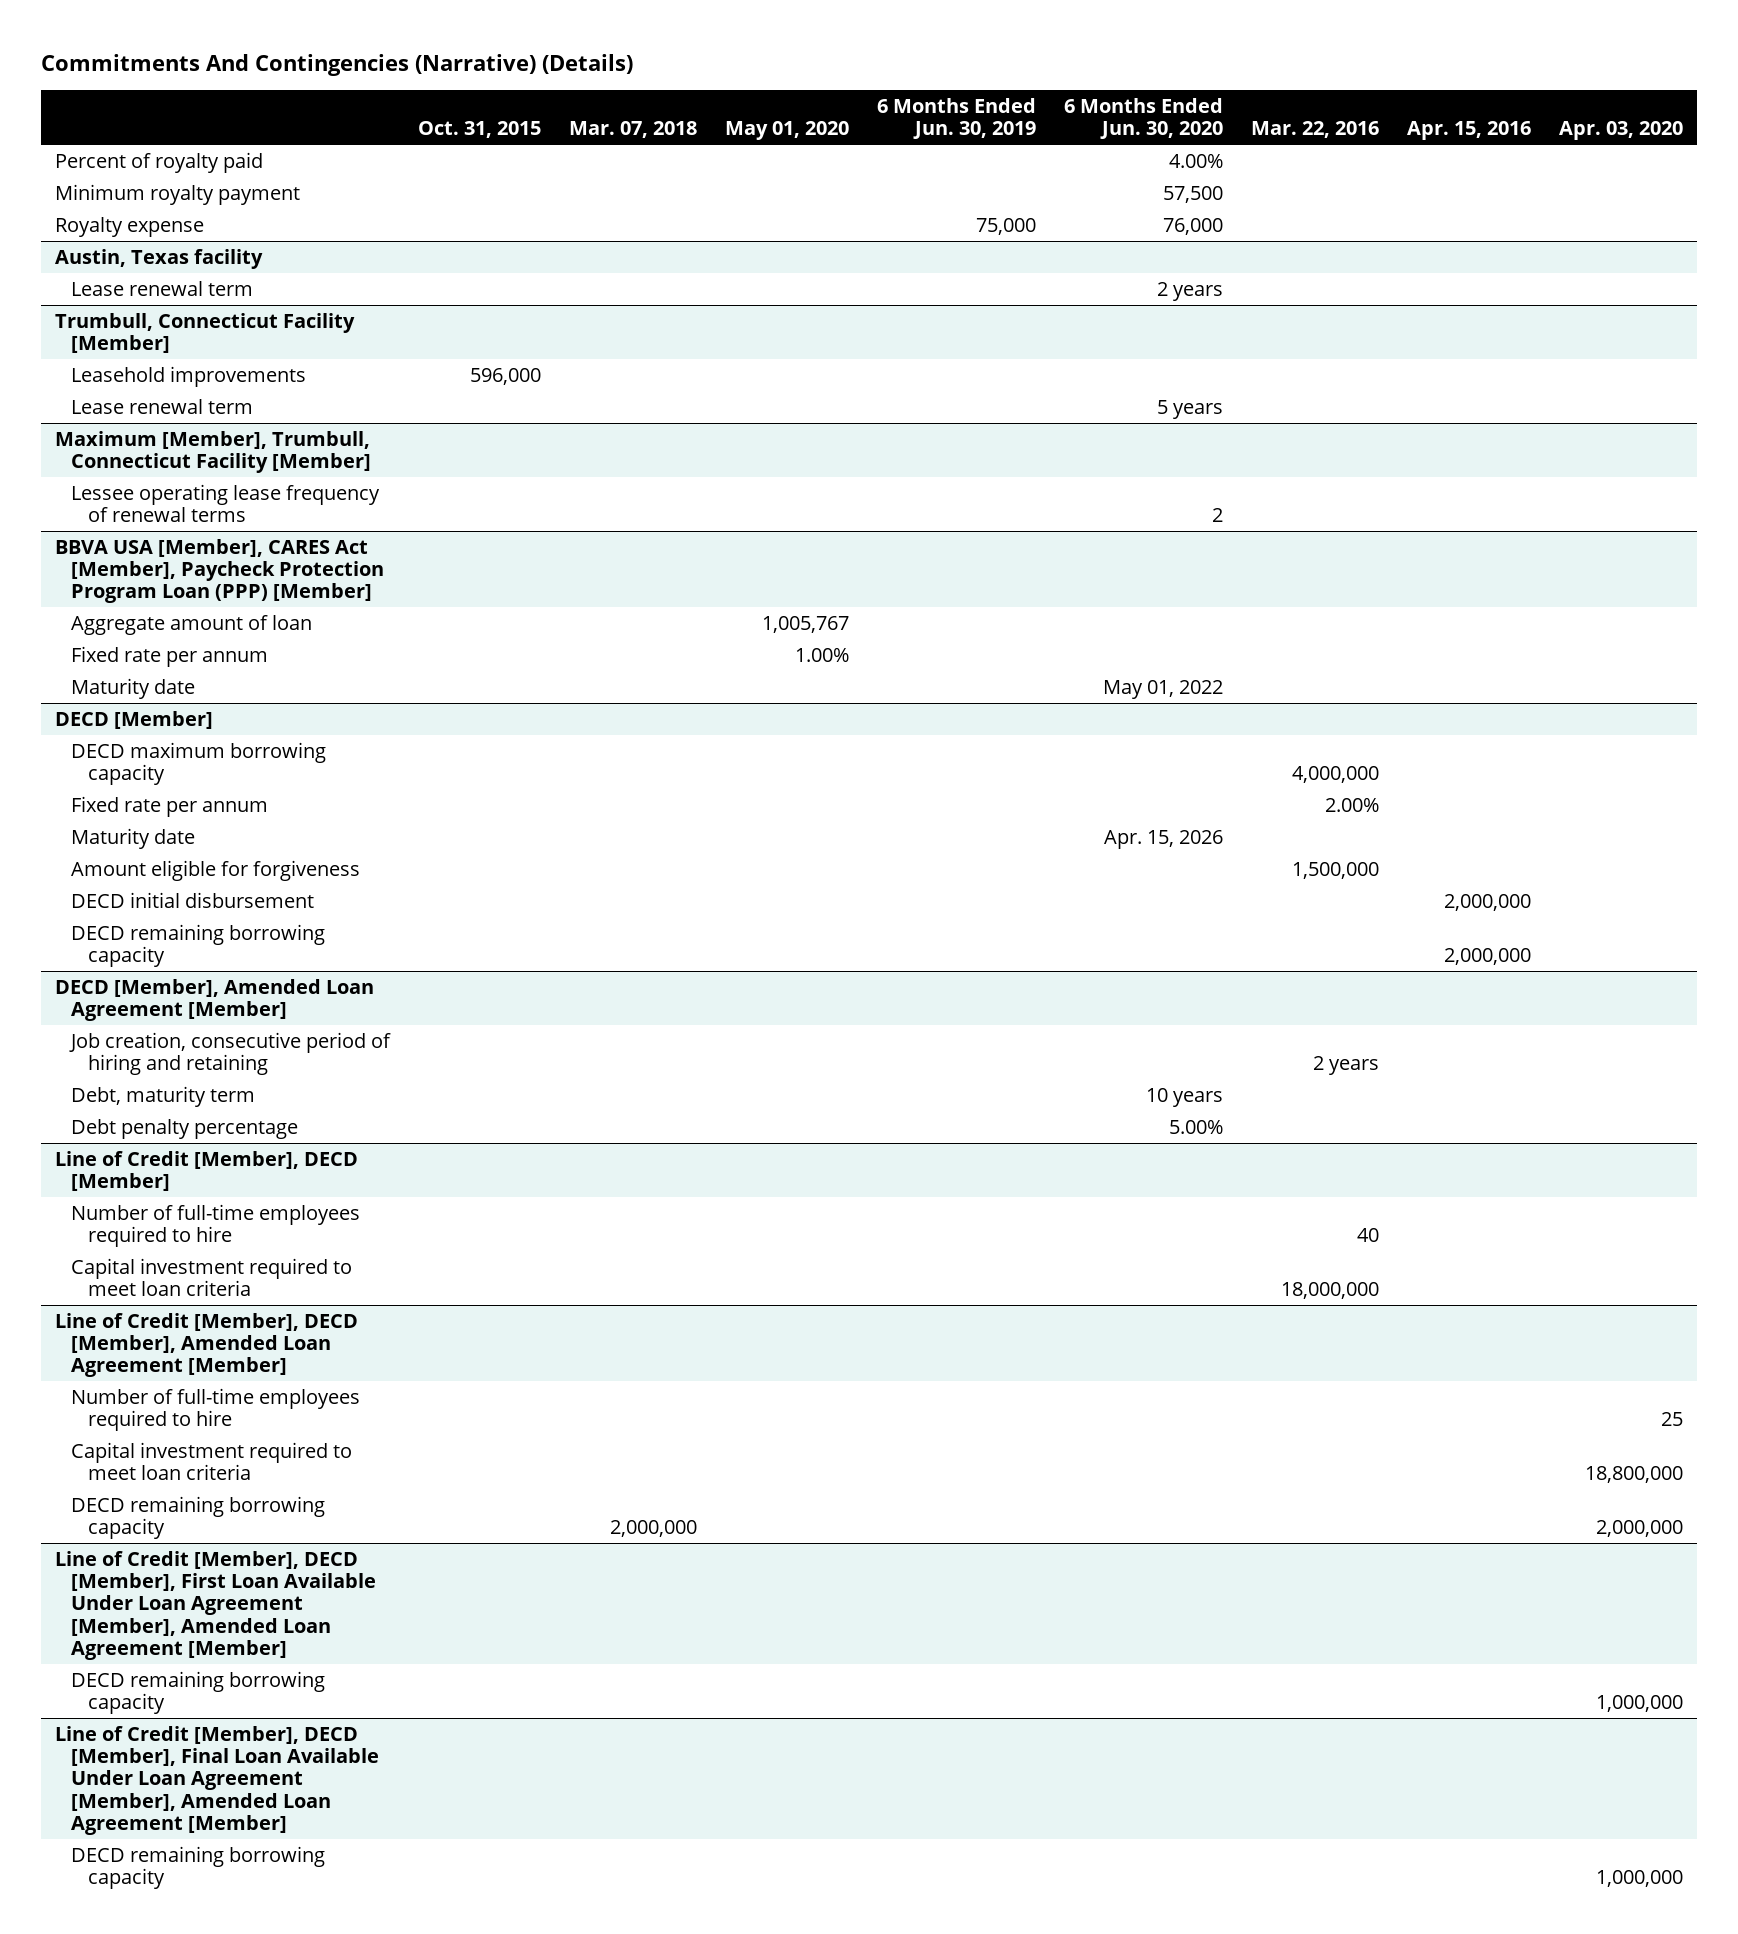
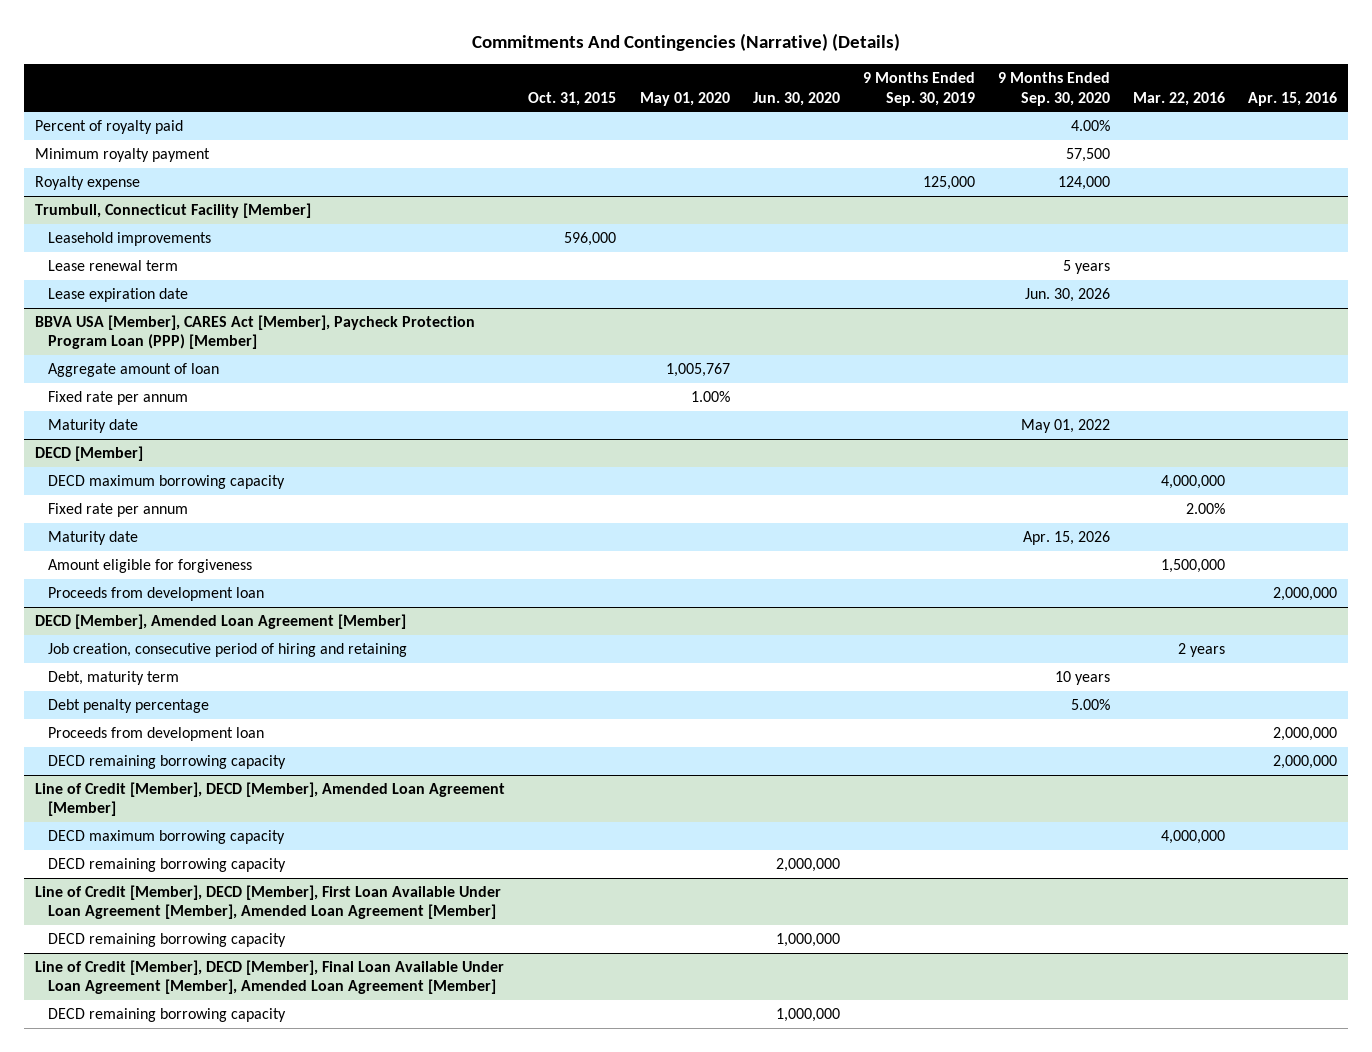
[569,121,698,139] Mar. 07, 2018 -> none
[877,98,1037,140] 6 Months Ended Jun. 30, 2019 -> none
[1064,98,1224,140] 6 Months Ended Jun. 30, 2020 -> none
[1558,121,1683,141] Apr. 03, 2020 -> none
none -> [752,91,840,106] Jun. 30, 2020
none -> [862,72,975,106] 9 Months Ended Sep. 30, 2019
none -> [997,72,1110,106] 9 Months Ended Sep. 30, 2020
[55,248,264,269] Austin, Texas facility -> none
[71,280,254,296] Lease renewal term -> none
[55,430,372,474] Maximum [Member], Trumbull, Connecticut Facility [Member] -> none
[71,483,381,523] Lessee operating lease frequency of renewal terms -> none
none -> [48,287,189,302] Lease expiration date
[71,923,326,968] DECD remaining borrowing capacity -> none
[71,891,315,908] DECD initial disbursement -> [48,586,265,601] Proceeds from development loan
[55,1150,359,1192] Line of Credit [Member], DECD [Member] -> none
[71,1203,361,1248] Number of full-time employees required to hire -> none
[71,1257,353,1297] Capital investment required to meet loan criteria -> none
none -> [48,726,265,741] Proceeds from development loan
none -> [48,754,287,769] DECD remaining borrowing capacity
[71,1387,361,1432] Number of full-time employees required to hire -> none
[71,1441,353,1481] Capital investment required to meet loan criteria -> none
none -> [48,829,286,844] DECD maximum borrowing capacity

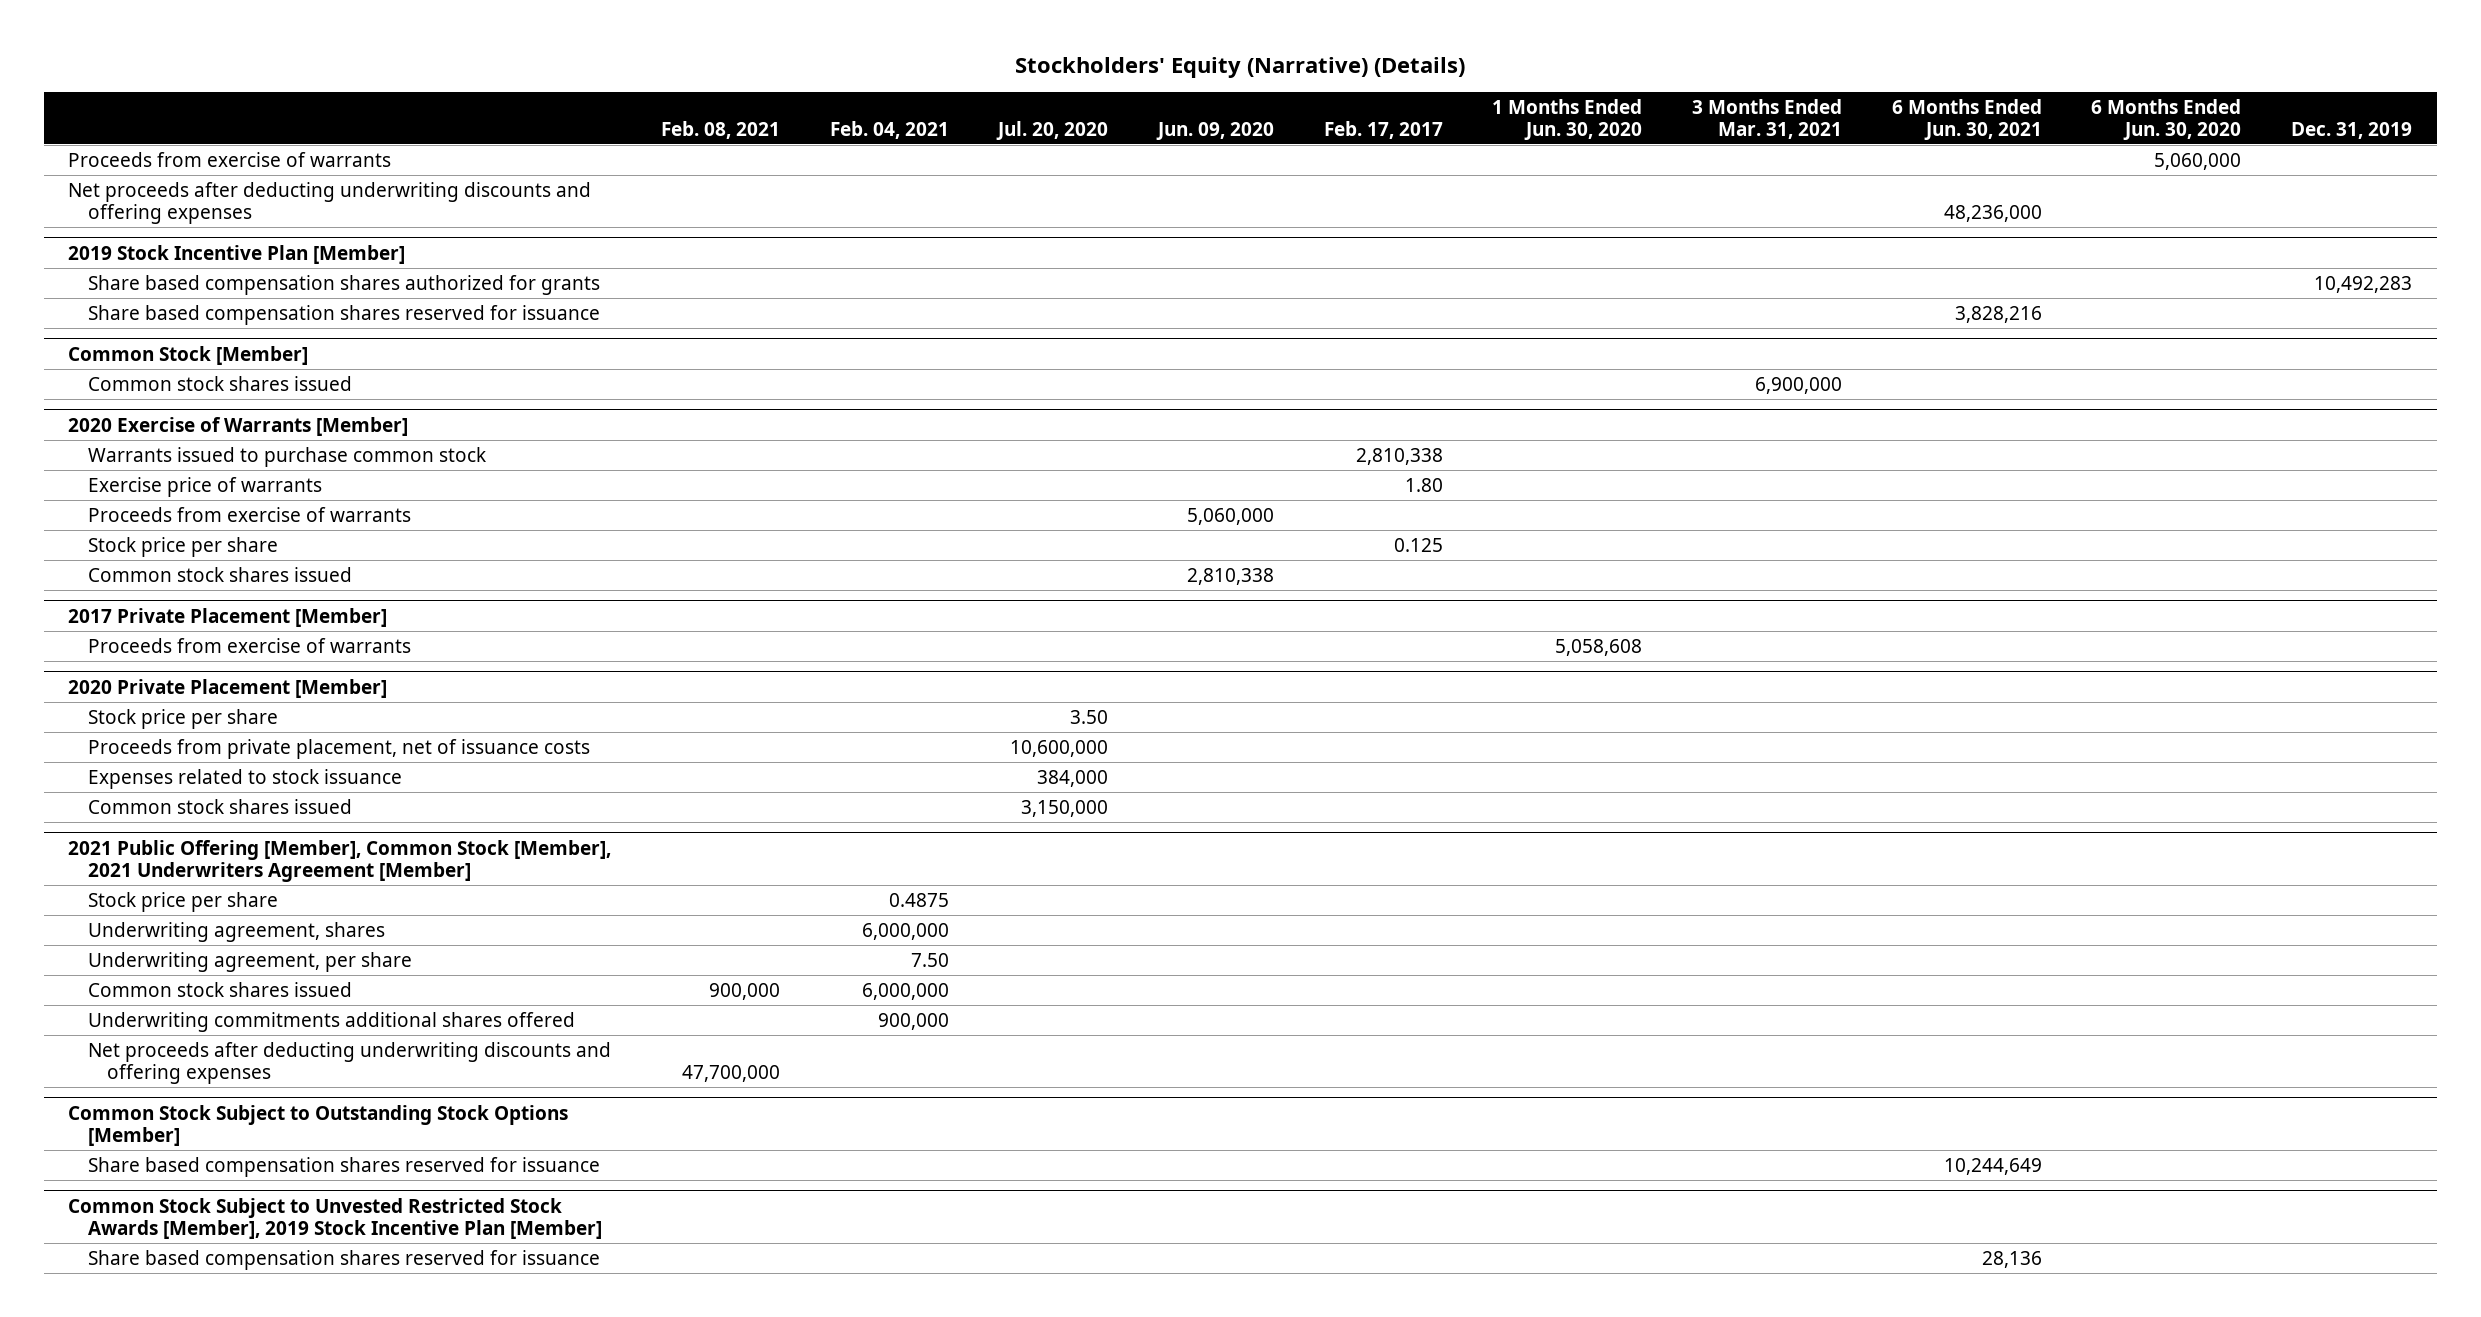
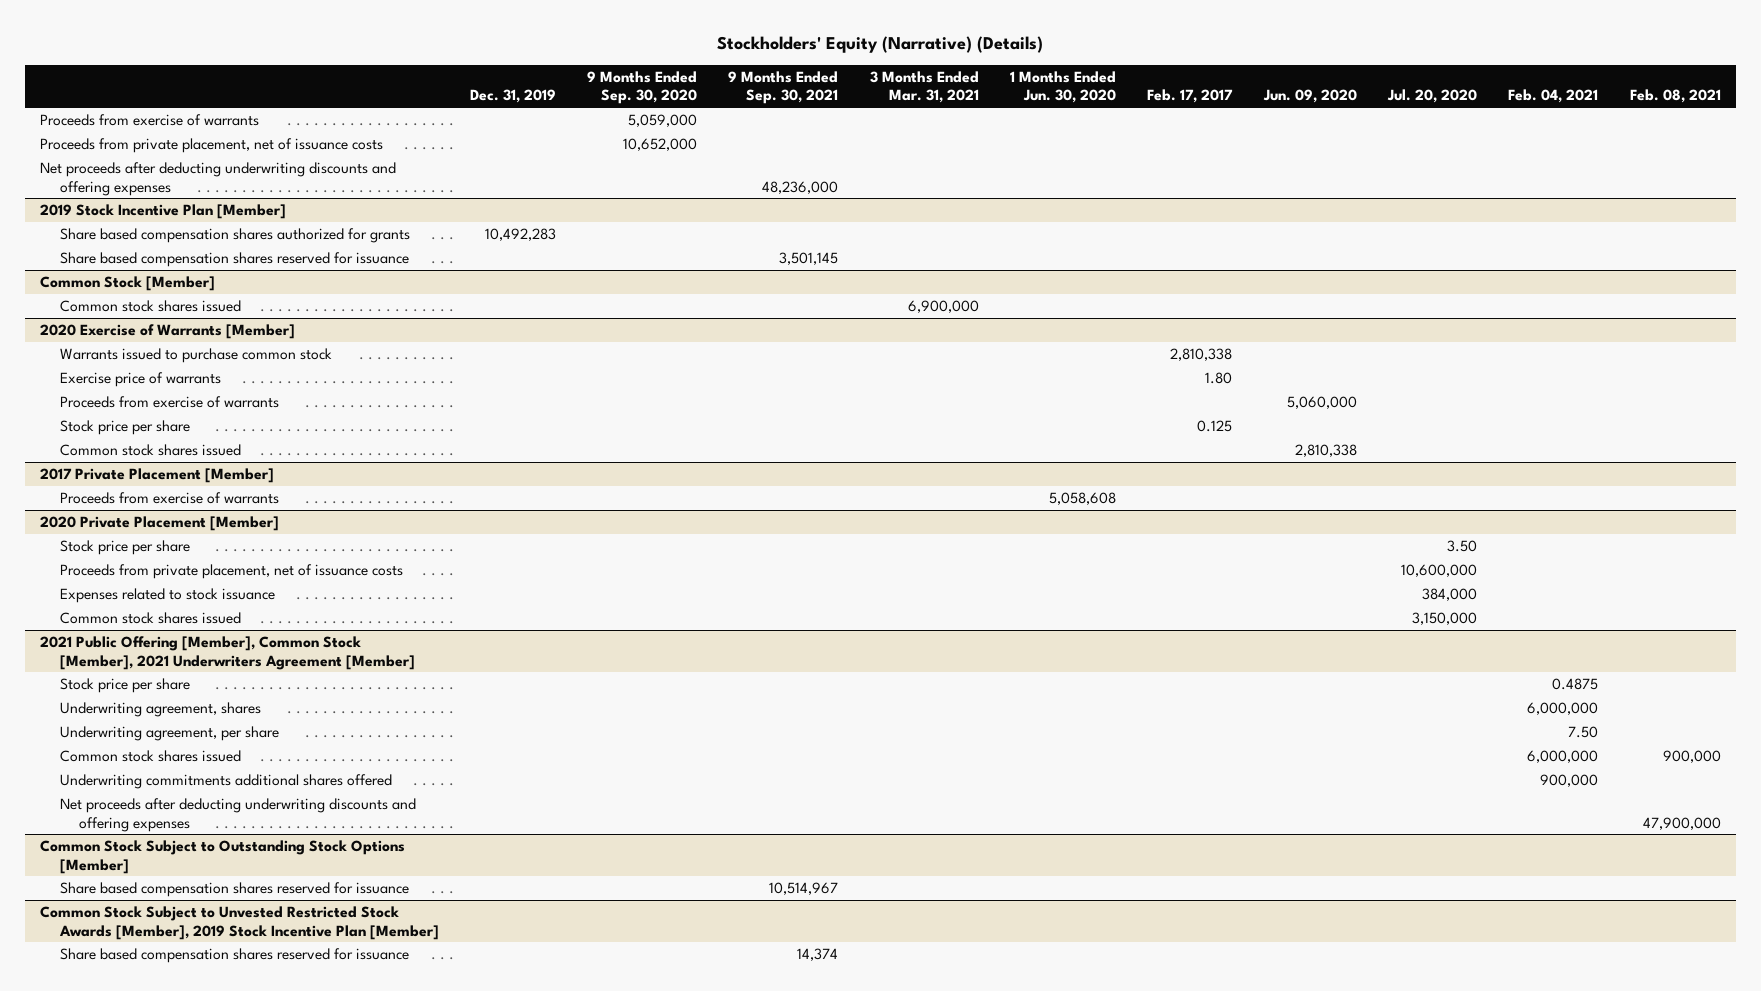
[1891,98,2042,140] 6 Months Ended Jun. 30, 2021 -> none
[2091,98,2242,140] 6 Months Ended Jun. 30, 2020 -> none
none -> [587,70,698,105] 9 Months Ended Sep. 30, 2020
none -> [728,70,839,105] 9 Months Ended Sep. 30, 2021
none -> [40,138,384,154] Proceeds from private placement, net of issuance costs
[682,1064,781,1082] 47,700,000 -> [1642,816,1721,830] 47,900,000

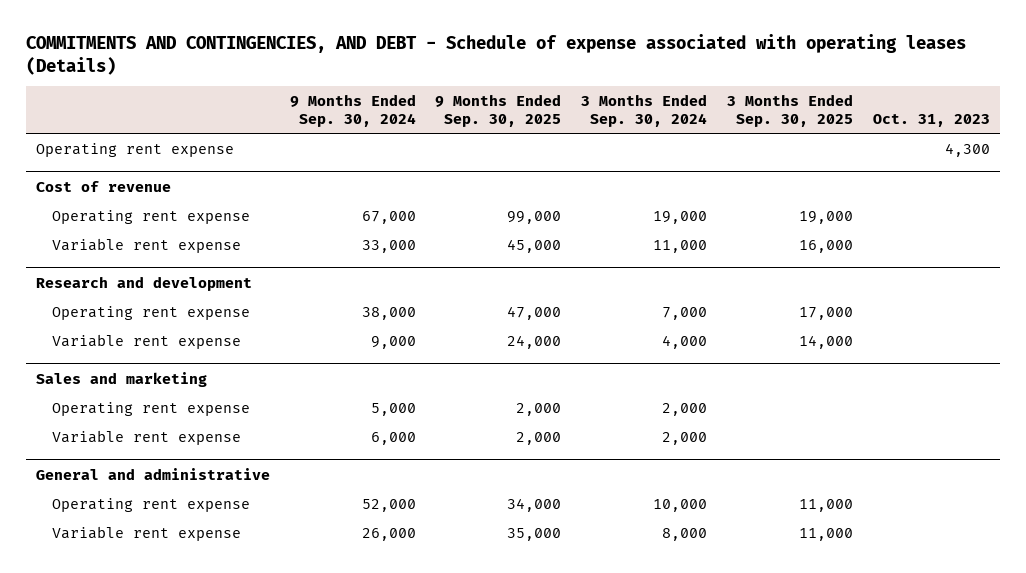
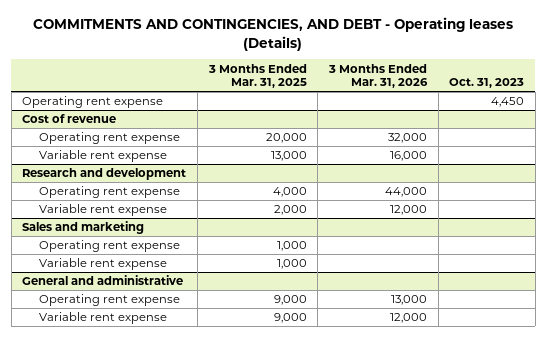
[25,33,966,75] COMMITMENTS AND CONTINGENCIES, AND DEBT - Schedule of expense associated with operating leases (Details) -> [33,17,514,51] COMMITMENTS AND CONTINGENCIES, AND DEBT - Operating leases (Details)
[289,94,416,127] 9 Months Ended Sep. 30, 2024 -> none
[435,94,562,127] 9 Months Ended Sep. 30, 2025 -> none
[581,94,708,127] 3 Months Ended Sep. 30, 2024 -> none
[727,94,854,127] 3 Months Ended Sep. 30, 2025 -> none
none -> [207,63,307,89] 3 Months Ended Mar. 31, 2025
none -> [328,63,429,89] 3 Months Ended Mar. 31, 2026
[945,142,991,157] 4,300 -> [491,97,525,108] 4,450

